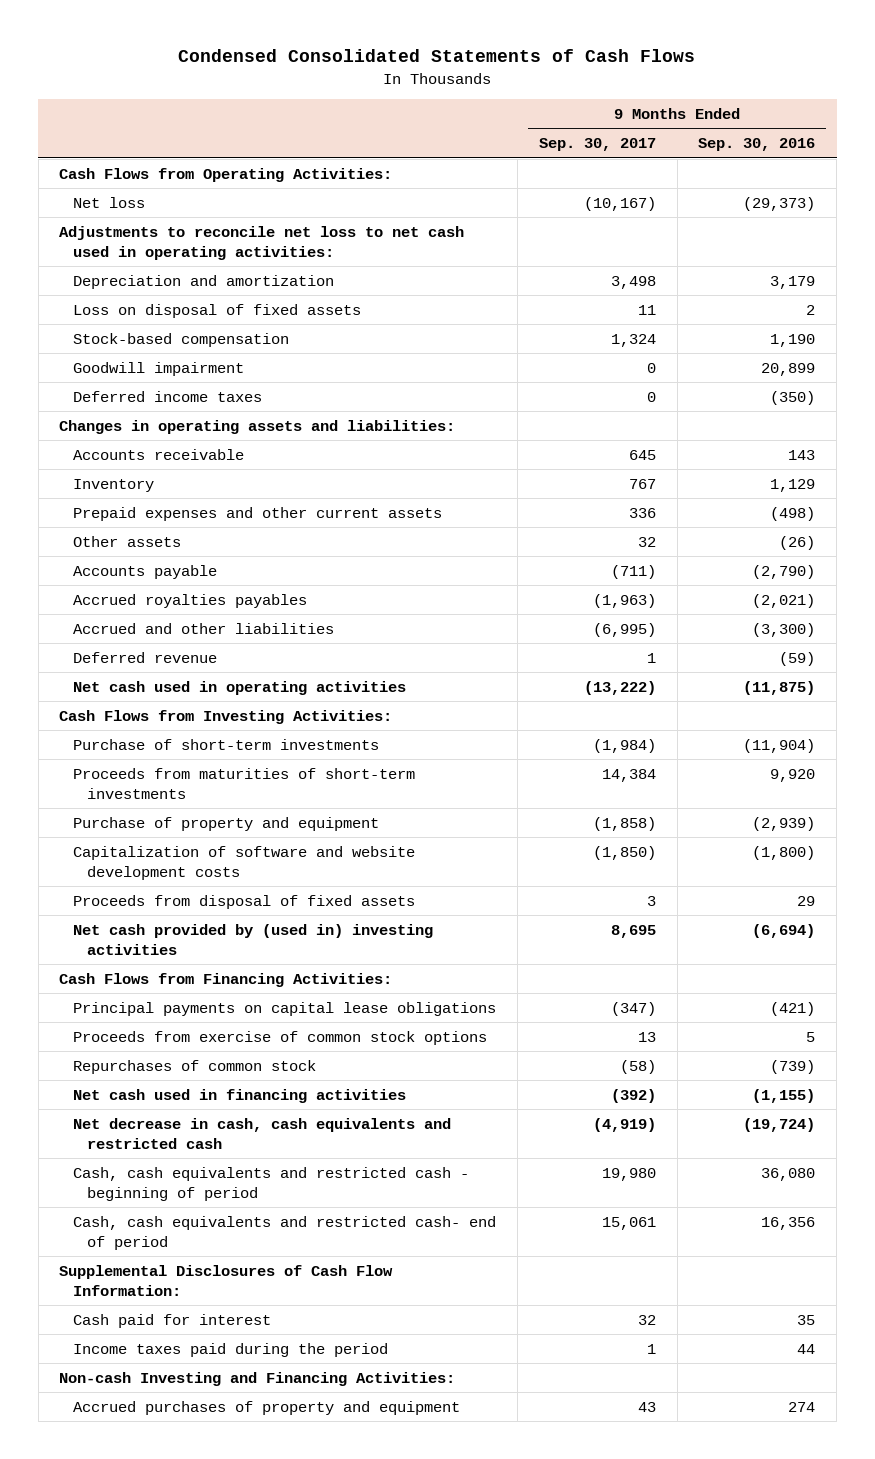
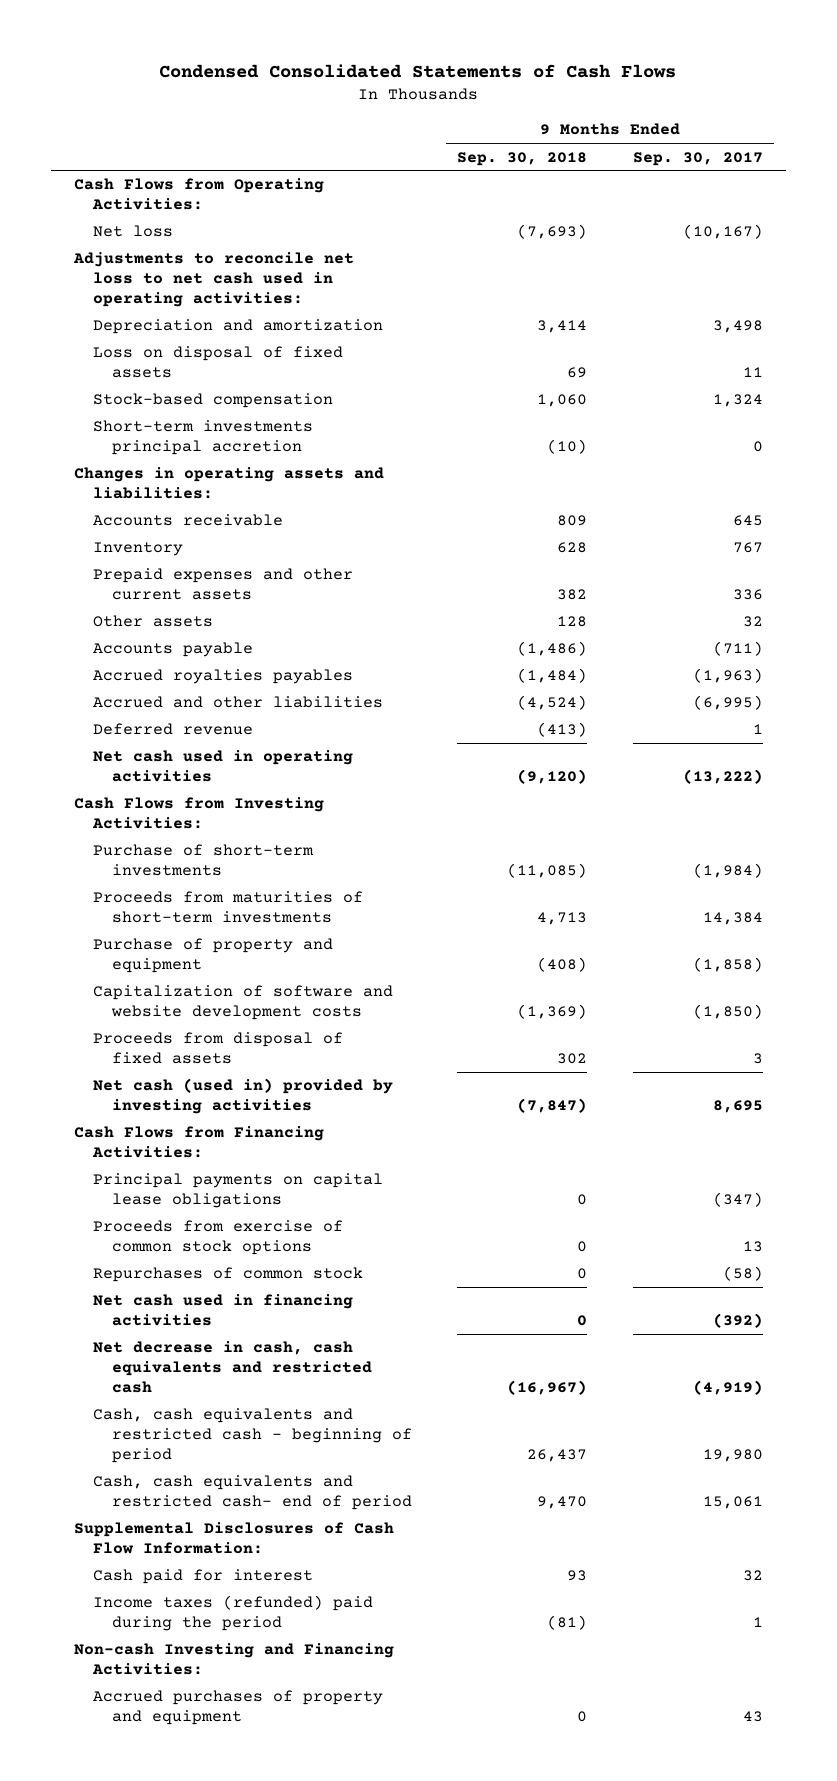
[698,138,816,152] Sep. 30, 2016 -> none
none -> [457,151,588,166] Sep. 30, 2018
[73,361,245,376] Goodwill impairment -> none
[73,390,263,402] Deferred income taxes -> none
none -> [92,420,313,456] Short-term investments principal accretion
[73,923,434,955] Net cash provided by (used in) investing activities -> [92,1078,393,1115] Net cash (used in) provided by investing activities
[73,1342,389,1357] Income taxes paid during the period -> [92,1595,373,1632] Income taxes (refunded) paid during the period

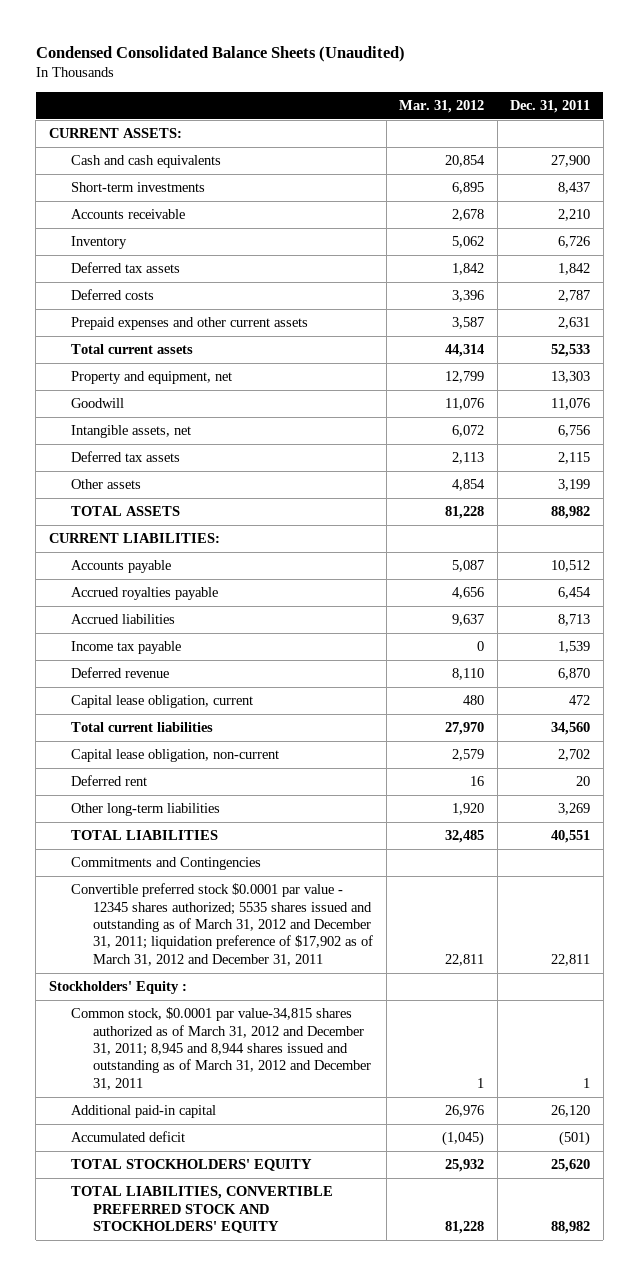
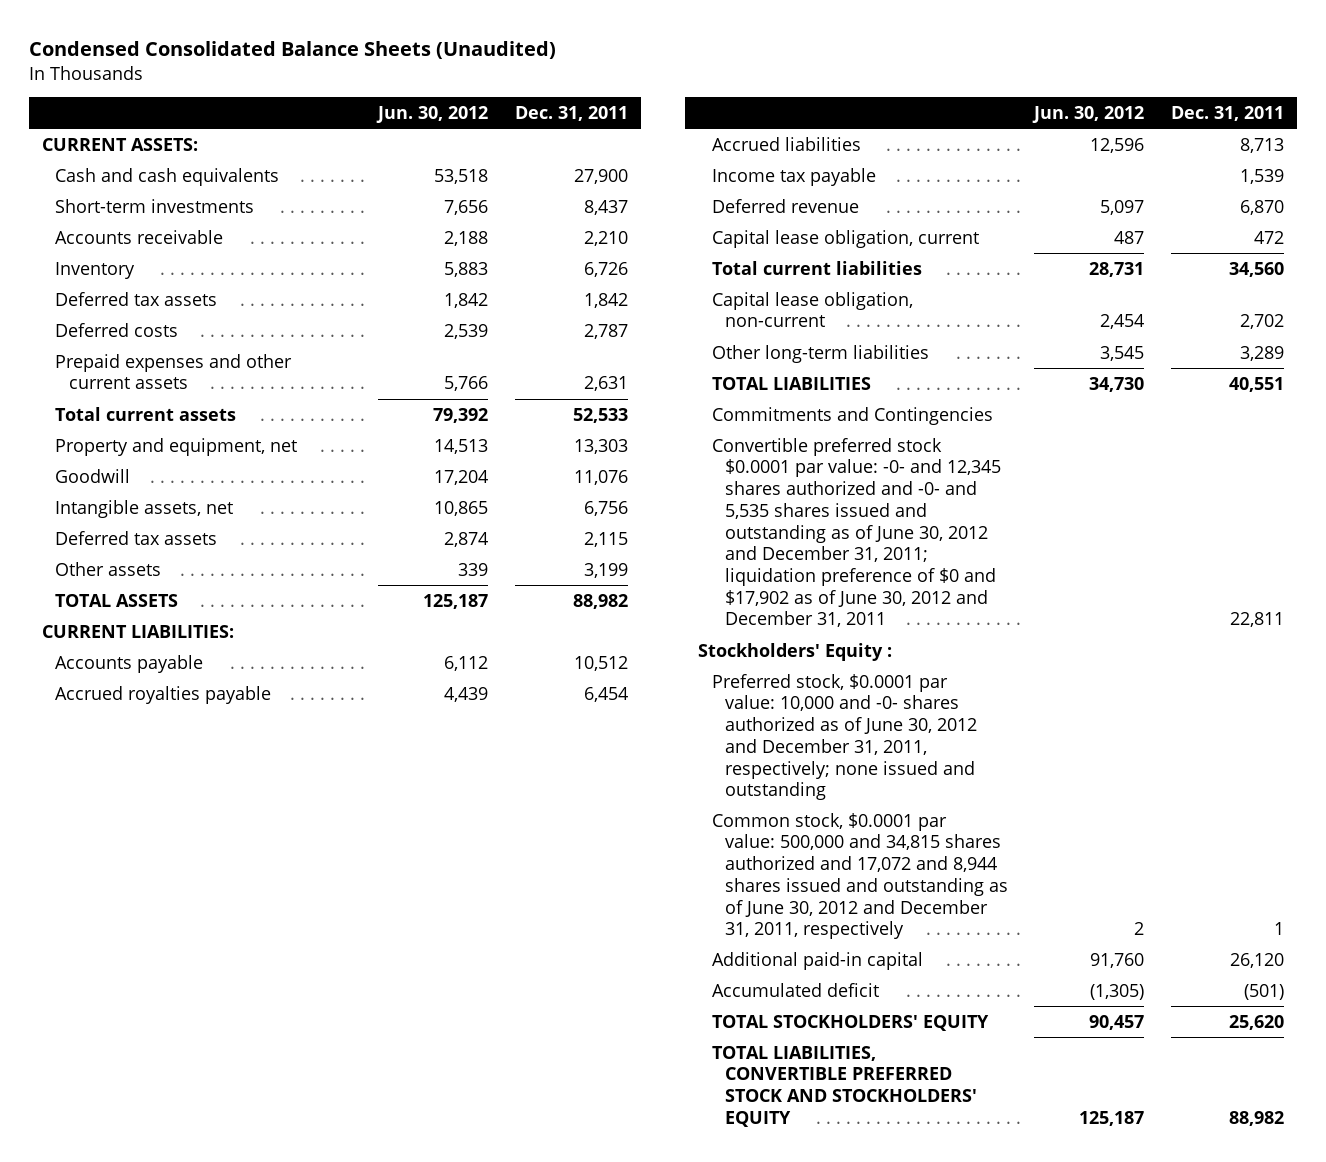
[399,99,485,113] Mar. 31, 2012 -> none
none -> [376,105,489,123] Jun. 30, 2012
[70,775,147,787] Deferred rent -> none
[558,803,591,816] 3,269 -> [1240,345,1285,361] 3,289
[70,883,373,966] Convertible preferred stock $0.0001 par value - 12345 shares authorized; 5535 shares issued and outstanding as of March 31, 2012 and December 31, 2011; liquidation preference of $17,902 as of March 31, 2012 and December 31, 2011 -> [711,437,1001,628] Convertible preferred stock $0.0001 par value: -0- and 12,345 shares authorized and -0- and 5,535 shares issued and outstanding as of June 30, 2012 and December 31, 2011; liquidation preference of $0 and $17,902 as of June 30, 2012 and December 31, 2011
none -> [711,673,977,801] Preferred stock, $0.0001 par value: 10,000 and -0- shares authorized as of June 30, 2012 and December 31, 2011, respectively; none issued and outstanding
[70,1007,371,1090] Common stock, $0.0001 par value-34,815 shares authorized as of March 31, 2012 and December 31, 2011; 8,945 and 8,944 shares issued and outstanding as of March 31, 2012 and December 31, 2011 -> [711,812,1008,940] Common stock, $0.0001 par value: 500,000 and 34,815 shares authorized and 17,072 and 8,944 shares issued and outstanding as of June 30, 2012 and December 31, 2011, respectively

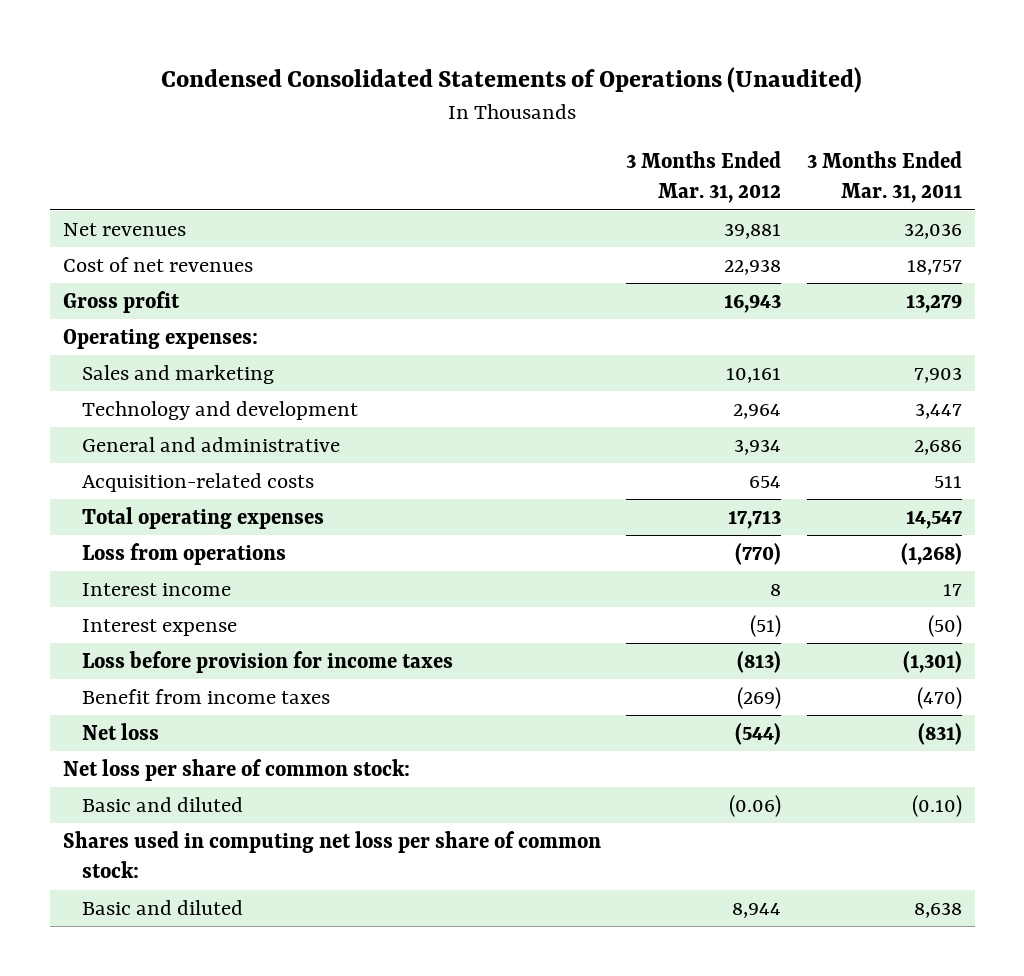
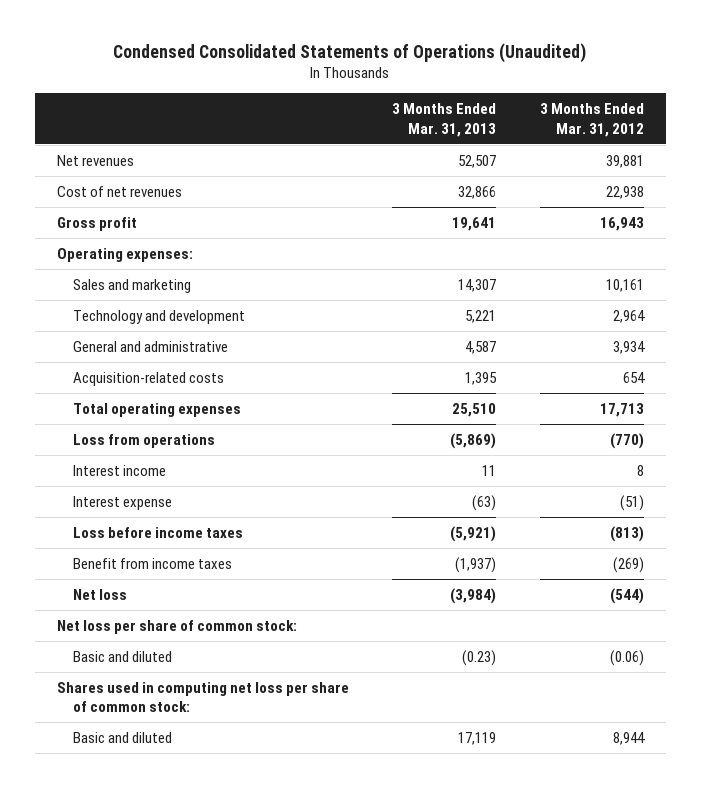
[806,151,962,204] 3 Months Ended Mar. 31, 2011 -> none
none -> [392,103,497,137] 3 Months Ended Mar. 31, 2013
[82,651,454,674] Loss before provision for income taxes -> [73,526,244,538] Loss before income taxes

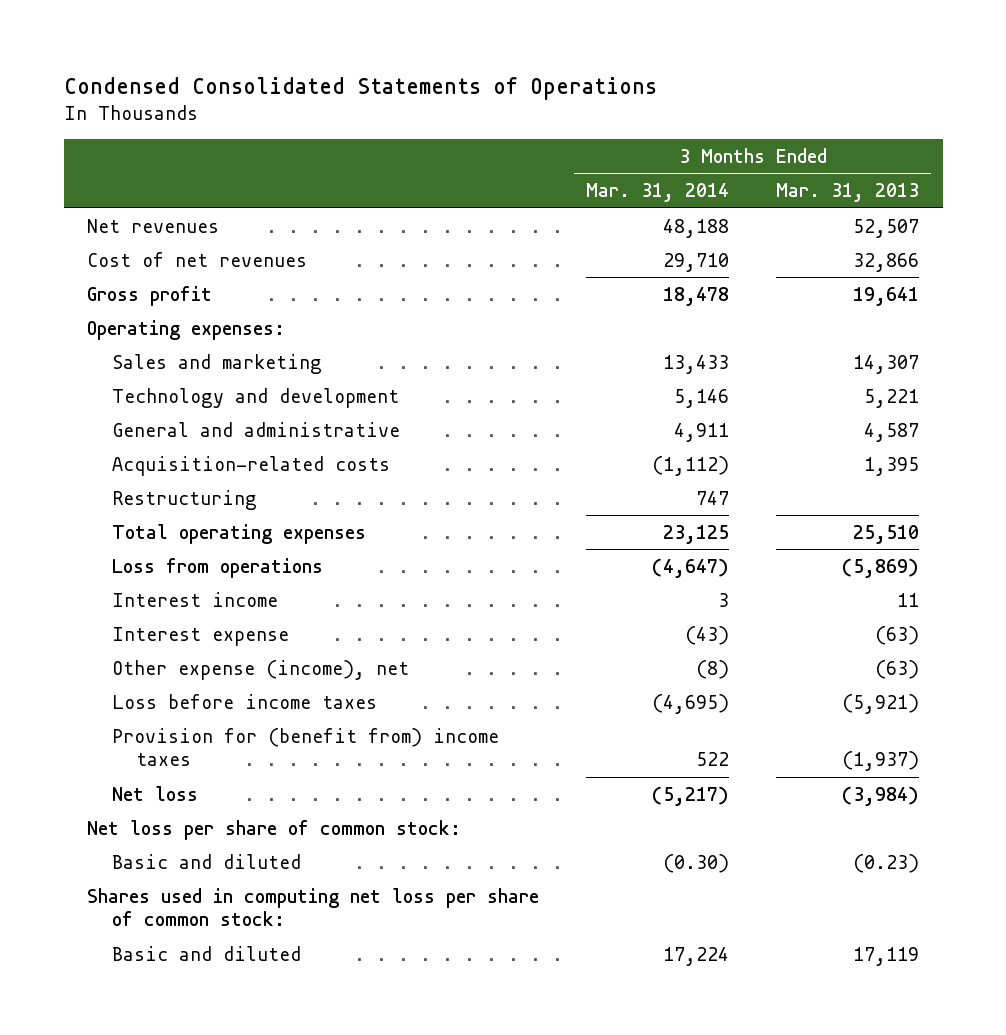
[113,43,587,64] Condensed Consolidated Statements of Operations (Unaudited) -> [63,76,657,100] Condensed Consolidated Statements of Operations
[539,103,644,137] 3 Months Ended Mar. 31, 2012 -> none
none -> [586,183,730,203] Mar. 31, 2014
none -> [111,489,257,510] Restructuring
none -> [111,659,409,680] Other expense (income), net
[73,557,233,569] Benefit from income taxes -> [111,727,499,767] Provision for (benefit from) income taxes

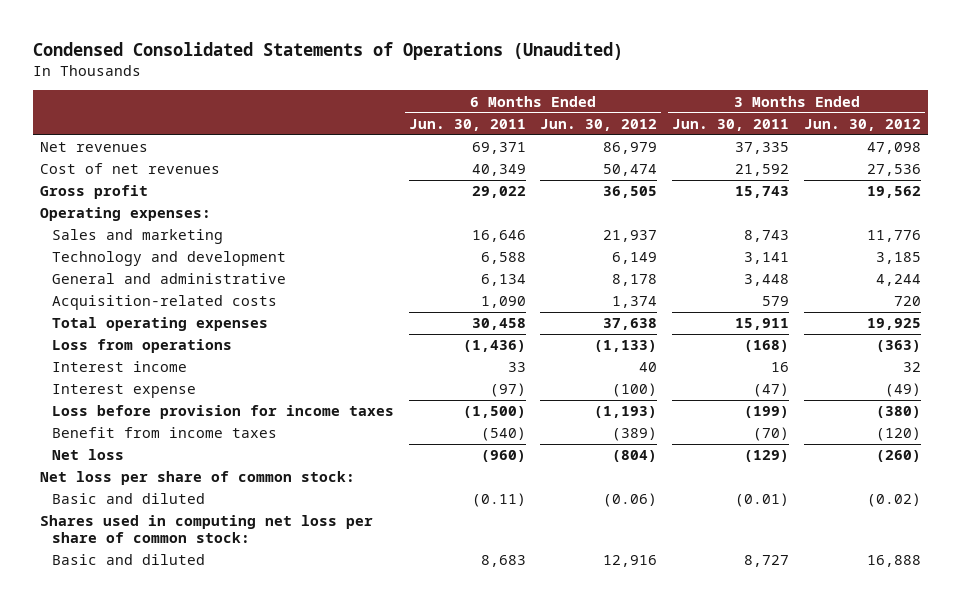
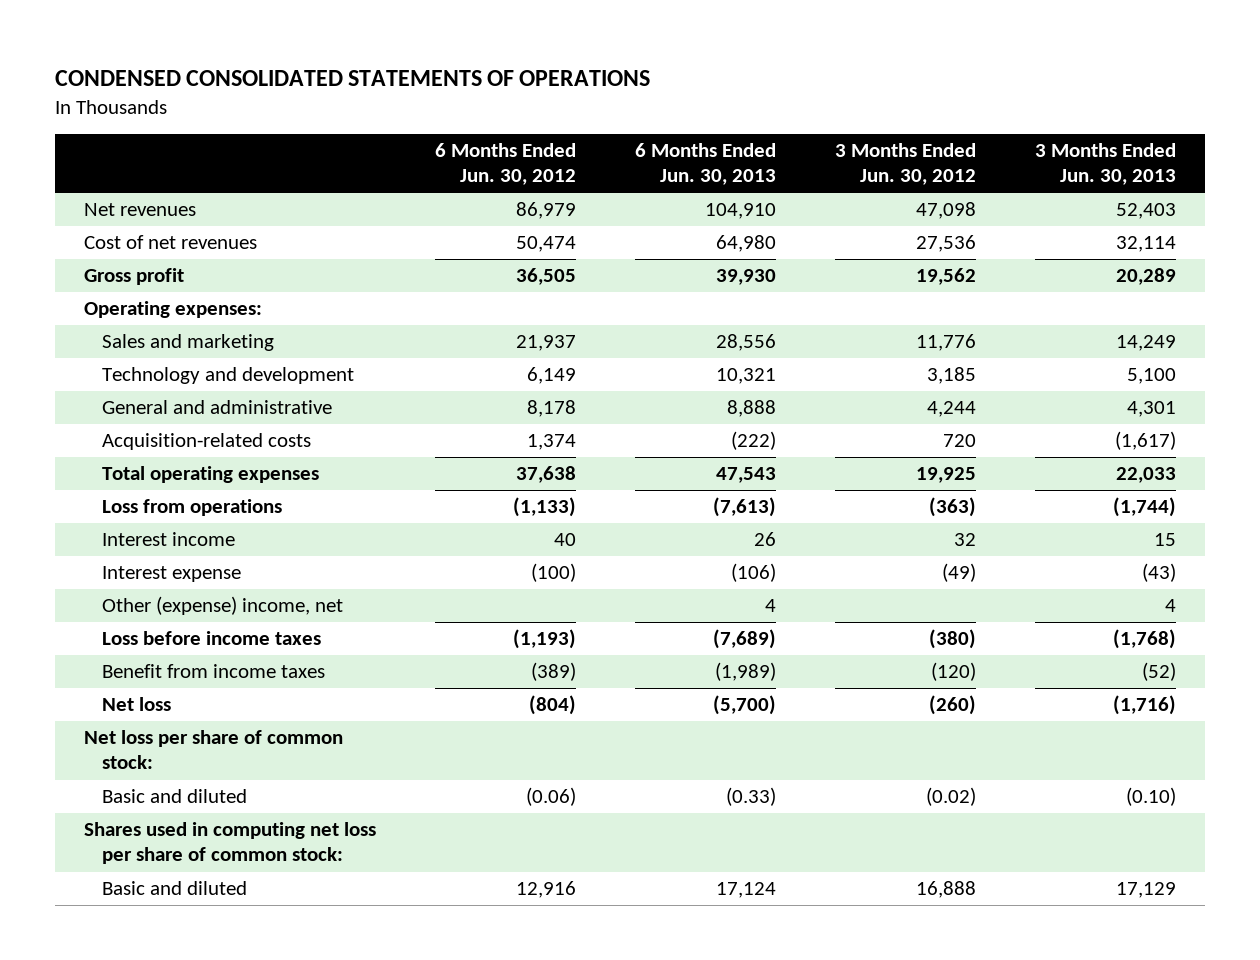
[33,41,624,60] Condensed Consolidated Statements of Operations (Unaudited) -> [54,70,650,87] CONDENSED CONSOLIDATED STATEMENTS OF OPERATIONS
[408,118,526,131] Jun. 30, 2011 -> none
[672,118,790,131] Jun. 30, 2011 -> none
none -> [634,143,776,186] 6 Months Ended Jun. 30, 2013
none -> [1034,143,1176,186] 3 Months Ended Jun. 30, 2013
none -> [102,596,344,616] Other (expense) income, net
[51,405,394,420] Loss before provision for income taxes -> [102,631,322,646] Loss before income taxes

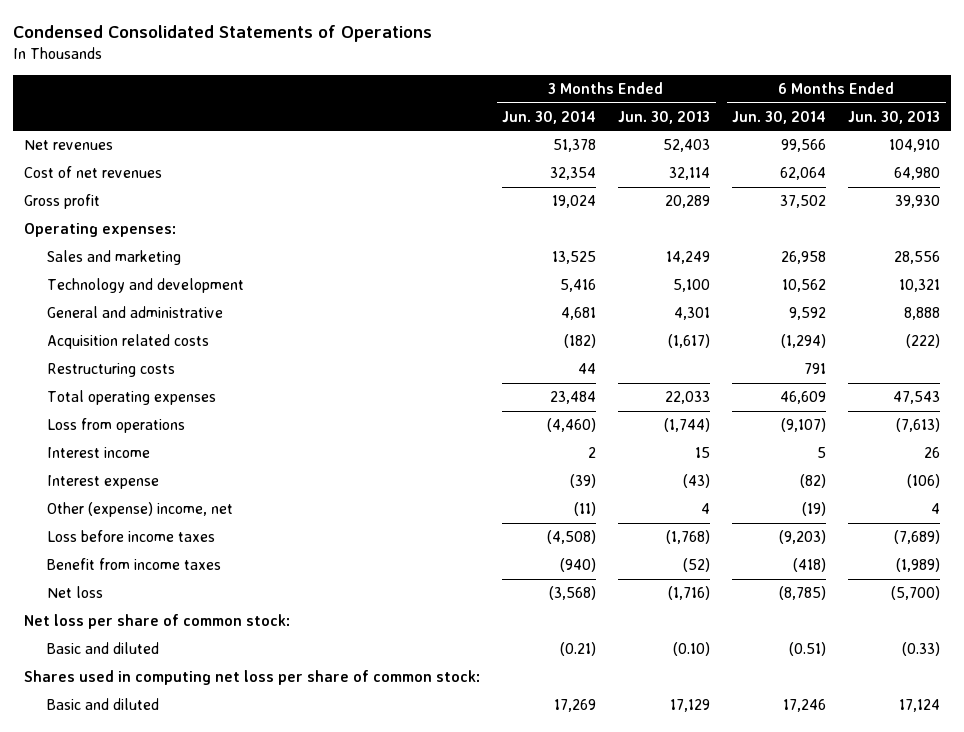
[54,70,650,87] CONDENSED CONSOLIDATED STATEMENTS OF OPERATIONS -> [13,24,433,42] Condensed Consolidated Statements of Operations
[434,143,576,186] 6 Months Ended Jun. 30, 2012 -> none
[834,143,976,186] 3 Months Ended Jun. 30, 2012 -> none
none -> [502,110,597,124] Jun. 30, 2014
none -> [732,110,827,124] Jun. 30, 2014
[102,433,312,451] Acquisition-related costs -> [47,334,210,350] Acquisition related costs
none -> [47,363,176,378] Restructuring costs

